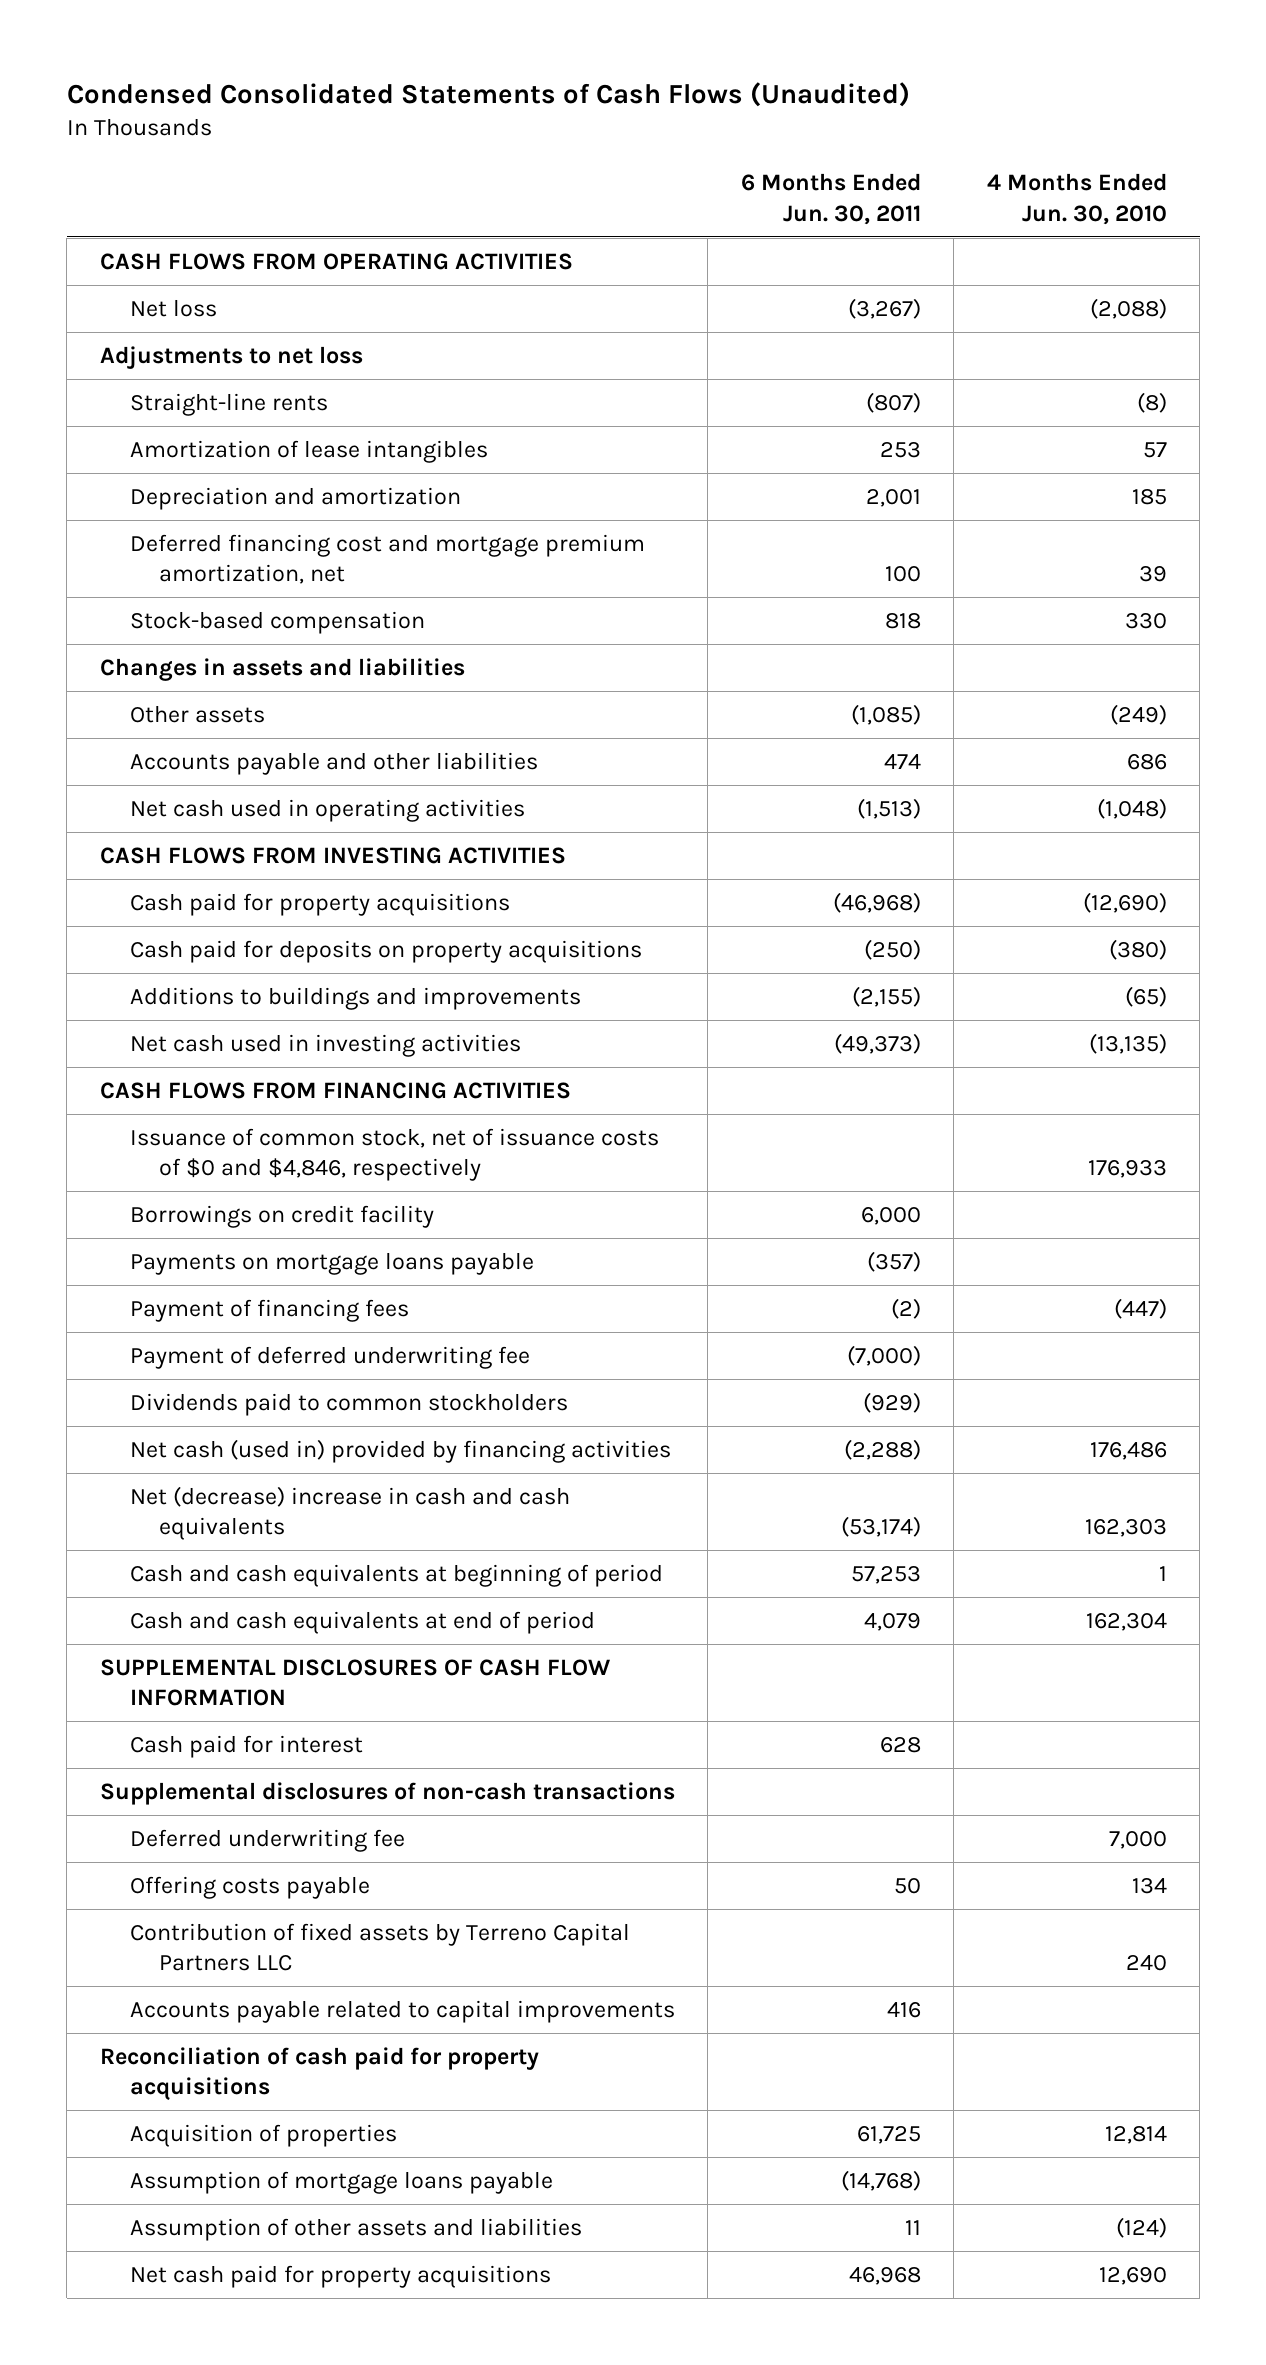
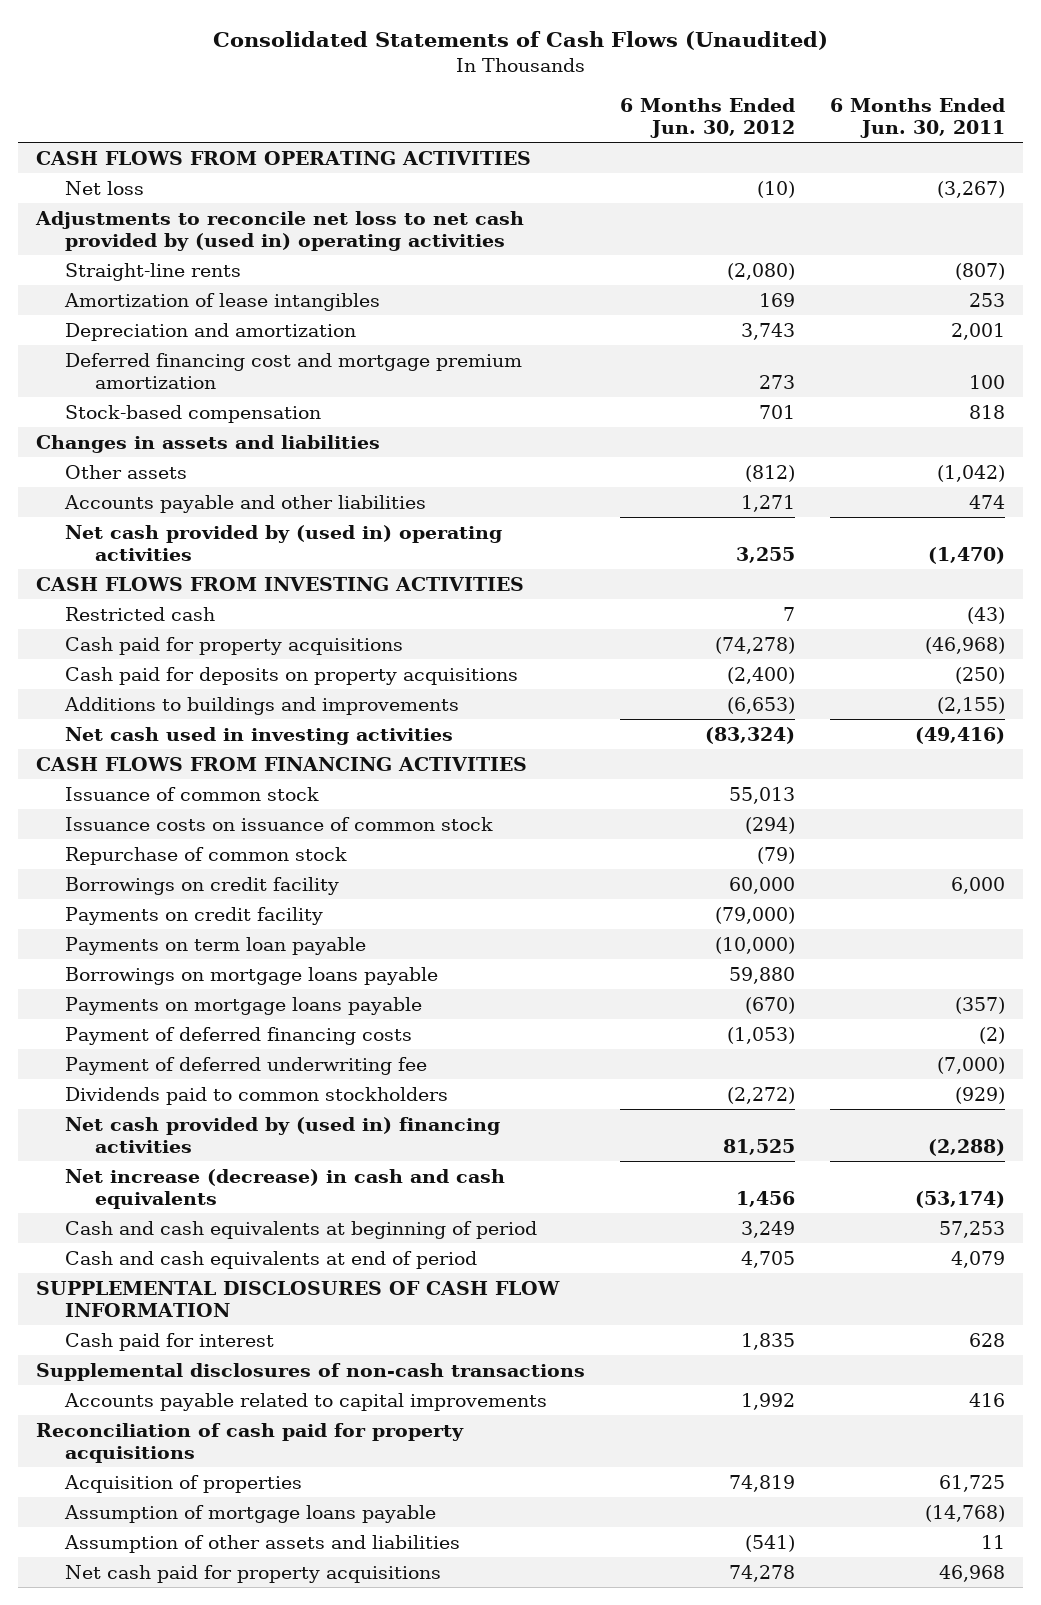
[66,82,910,108] Condensed Consolidated Statements of Cash Flows (Unaudited) -> [212,30,828,50] Consolidated Statements of Cash Flows (Unaudited)
[986,173,1167,225] 4 Months Ended Jun. 30, 2010 -> none
none -> [620,97,796,138] 6 Months Ended Jun. 30, 2012
[99,346,363,370] Adjustments to net loss -> [34,210,524,251] Adjustments to reconcile net loss to net cash provided by (used in) operating activities
[129,534,645,585] Deferred financing cost and mortgage premium amortization, net -> [65,352,523,389] Deferred financing cost and mortgage premium amortization
[850,704,921,726] (1,085) -> [937,464,1006,482] (1,042)
[129,799,525,823] Net cash used in operating activities -> [65,524,503,561] Net cash provided by (used in) operating activities
[856,798,921,820] (1,513) -> [928,546,1006,564] (1,470)
none -> [65,606,216,621] Restricted cash
[833,1033,921,1055] (49,373) -> [915,726,1006,744] (49,416)
[129,1128,659,1182] Issuance of common stock, net of issuance costs of $0 and $4,846, respectively -> [65,786,320,801] Issuance of common stock
none -> [65,816,494,831] Issuance costs on issuance of common stock
none -> [65,846,348,865] Repurchase of common stock
none -> [65,906,324,925] Payments on credit facility
none -> [65,936,367,955] Payments on term loan payable
none -> [65,966,439,985] Borrowings on mortgage loans payable
[129,1299,409,1323] Payment of financing fees -> [65,1026,413,1045] Payment of deferred financing costs
[129,1439,671,1464] Net cash (used in) provided by financing activities -> [65,1116,501,1153] Net cash provided by (used in) financing activities
[129,1486,570,1541] Net (decrease) increase in cash and cash equivalents -> [65,1168,506,1209] Net increase (decrease) in cash and cash equivalents
[129,1829,405,1853] Deferred underwriting fee -> none
[129,1876,370,1900] Offering costs payable -> none
[129,1923,630,1972] Contribution of fixed assets by Terreno Capital Partners LLC -> none

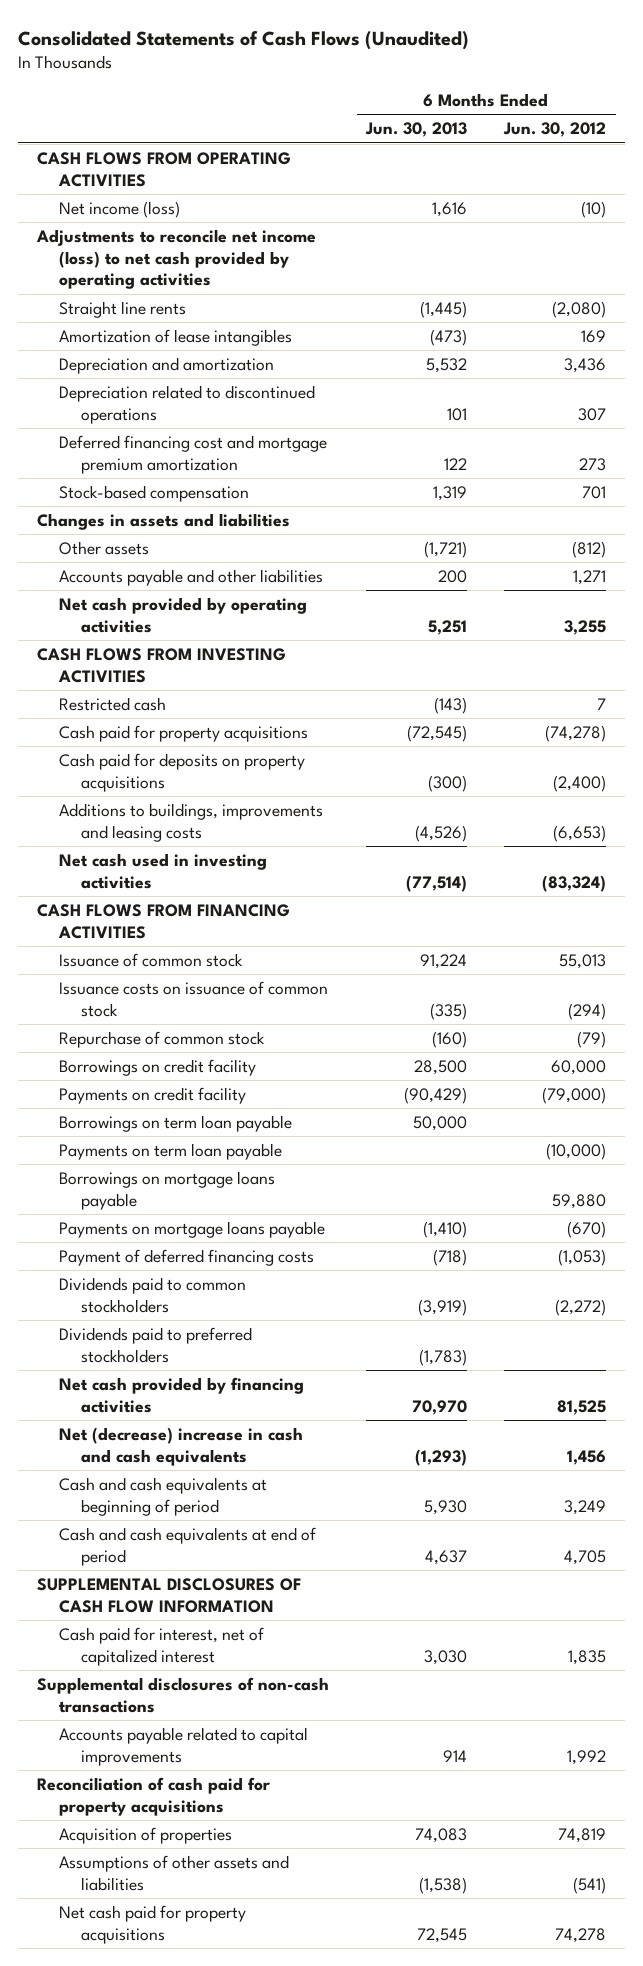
[830,97,1006,138] 6 Months Ended Jun. 30, 2011 -> none
none -> [365,122,468,138] Jun. 30, 2013
[65,180,145,195] Net loss -> [58,200,180,218] Net income (loss)
[34,210,524,251] Adjustments to reconcile net loss to net cash provided by (used in) operating activities -> [35,228,316,290] Adjustments to reconcile net income (loss) to net cash provided by operating activities
[65,262,242,281] Straight-line rents -> [58,300,186,318] Straight line rents
[741,322,796,340] 3,743 -> [564,357,607,373] 3,436
none -> [58,384,315,424] Depreciation related to discontinued operations
[65,524,503,561] Net cash provided by (used in) operating activities -> [58,596,307,633] Net cash provided by operating activities
[64,696,460,715] Additions to buildings and improvements -> [58,802,323,842] Additions to buildings, improvements and leasing costs
none -> [58,1114,292,1132] Borrowings on term loan payable
[65,1056,428,1075] Payment of deferred underwriting fee -> none
none -> [58,1326,252,1363] Dividends paid to preferred stockholders
[65,1116,501,1153] Net cash provided by (used in) financing activities -> [58,1376,304,1413] Net cash provided by financing activities
[65,1168,506,1209] Net increase (decrease) in cash and cash equivalents -> [58,1426,303,1466] Net (decrease) increase in cash and cash equivalents
[65,1332,275,1351] Cash paid for interest -> [58,1626,264,1666] Cash paid for interest, net of capitalized interest
[64,1504,437,1523] Assumption of mortgage loans payable -> none
[64,1534,461,1553] Assumption of other assets and liabilities -> [58,1854,289,1891] Assumptions of other assets and liabilities

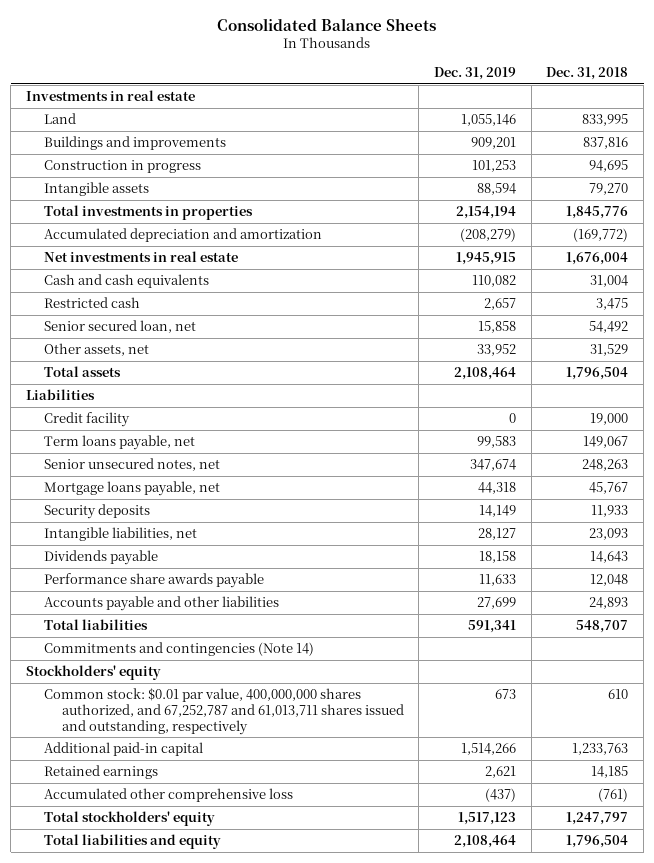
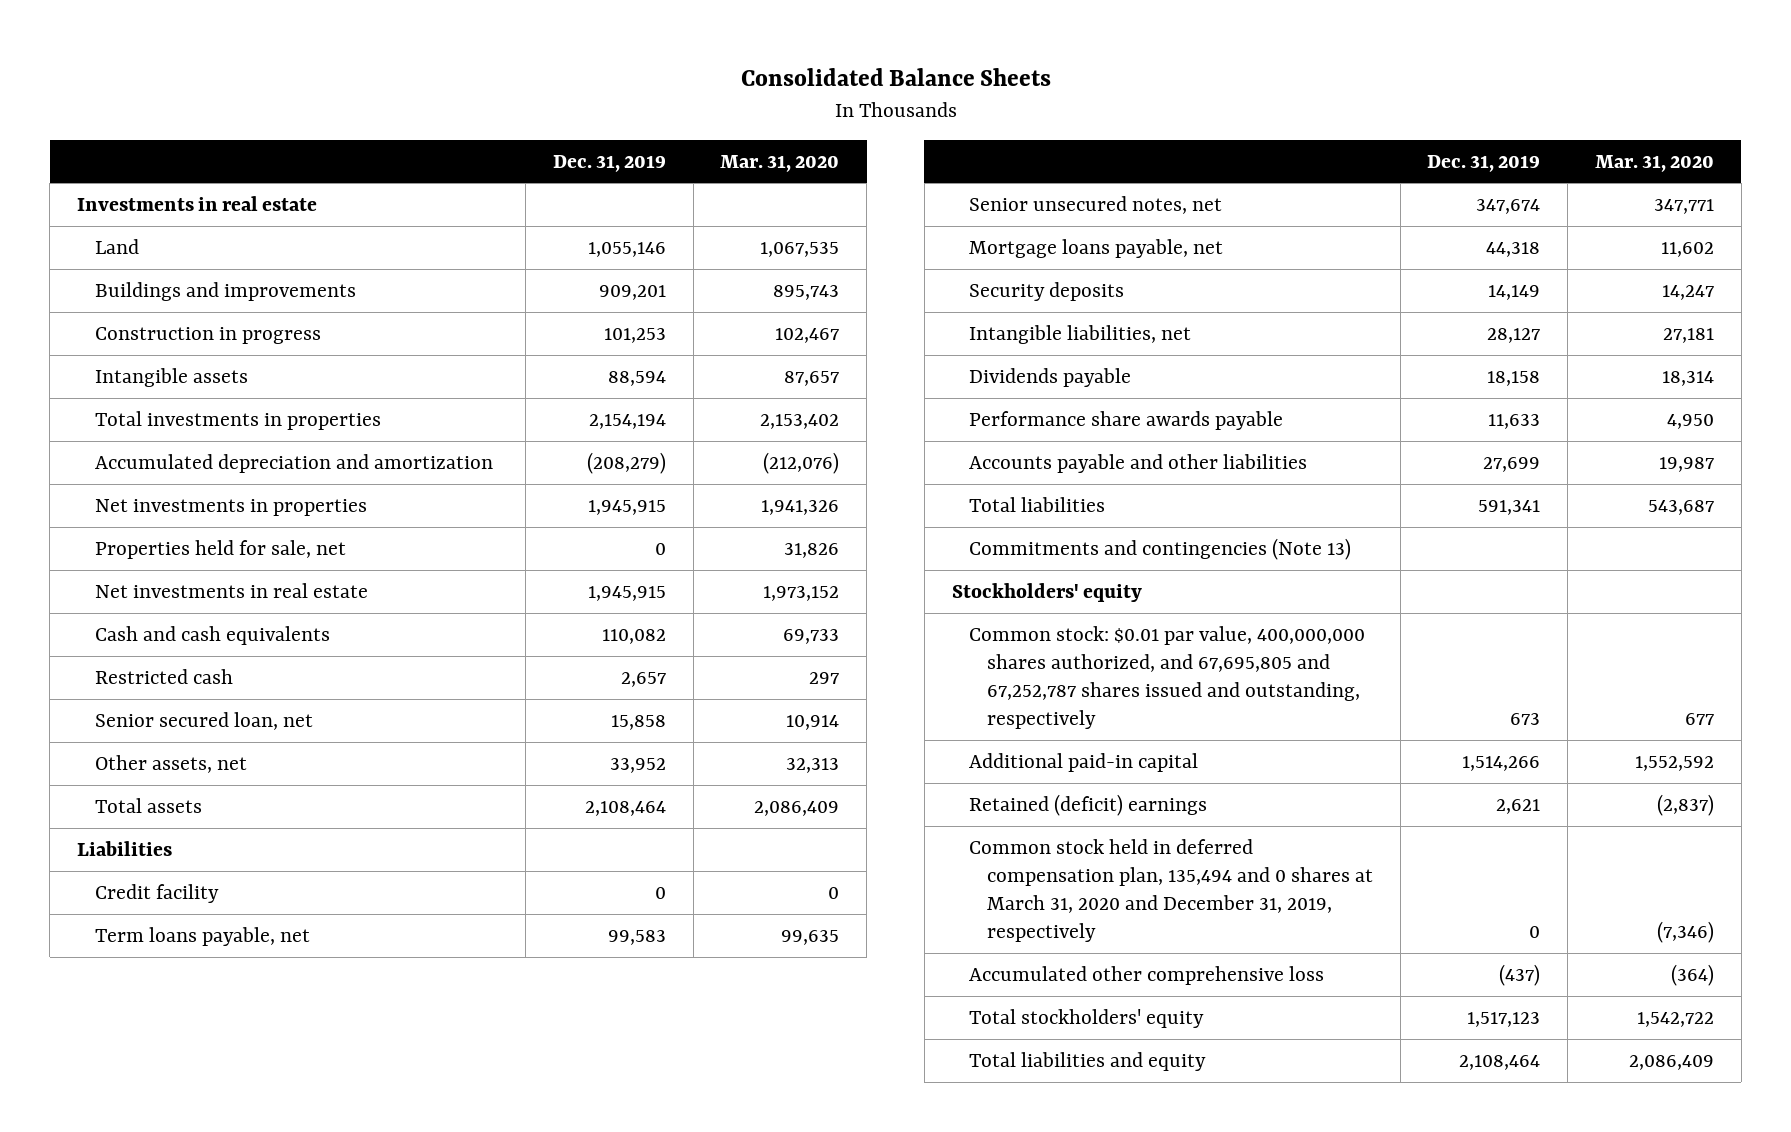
[546,67,629,81] Dec. 31, 2018 -> none
none -> [720,154,840,172] Mar. 31, 2020
none -> [94,498,367,516] Net investments in properties
none -> [94,539,346,559] Properties held for sale, net
[43,642,314,657] Commitments and contingencies (Note 14) -> [969,537,1352,560] Commitments and contingencies (Note 13)
[43,688,404,735] Common stock: $0.01 par value, 400,000,000 shares authorized, and 67,252,787 and 61,013,711 shares issued and outstanding, respectively -> [969,625,1366,730] Common stock: $0.01 par value, 400,000,000 shares authorized, and 67,695,805 and 67,252,787 shares issued and outstanding, respectively
[43,765,158,780] Retained earnings -> [969,793,1208,816] Retained (deficit) earnings
none -> [969,838,1373,943] Common stock held in deferred compensation plan, 135,494 and 0 shares at March 31, 2020 and December 31, 2019, respectively

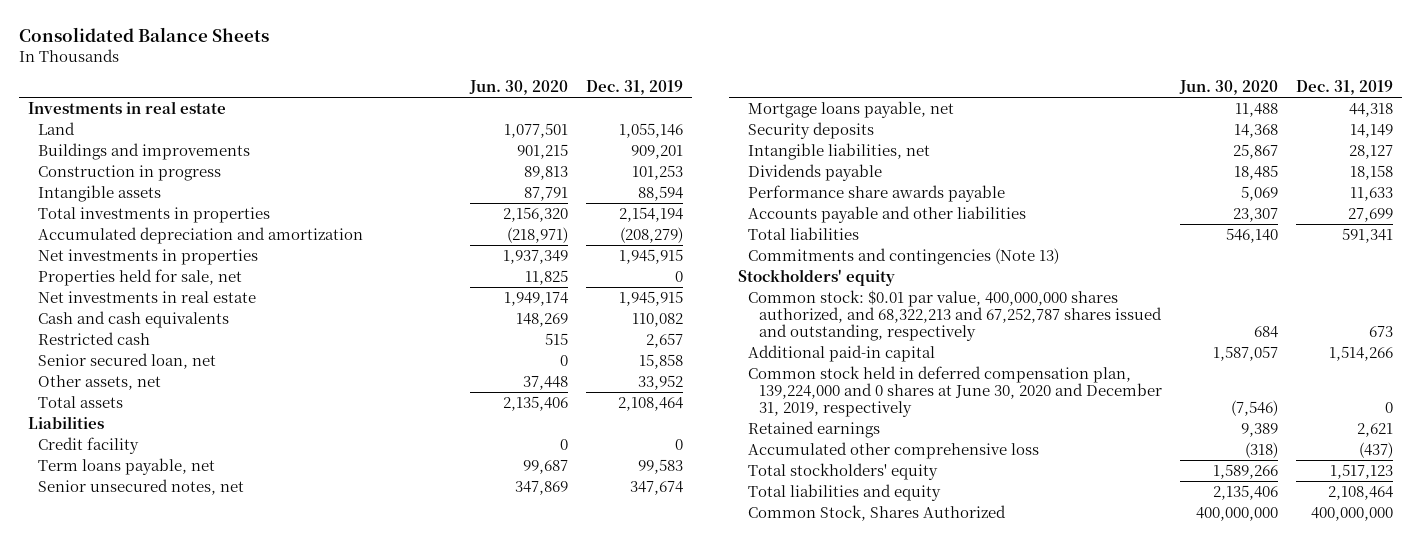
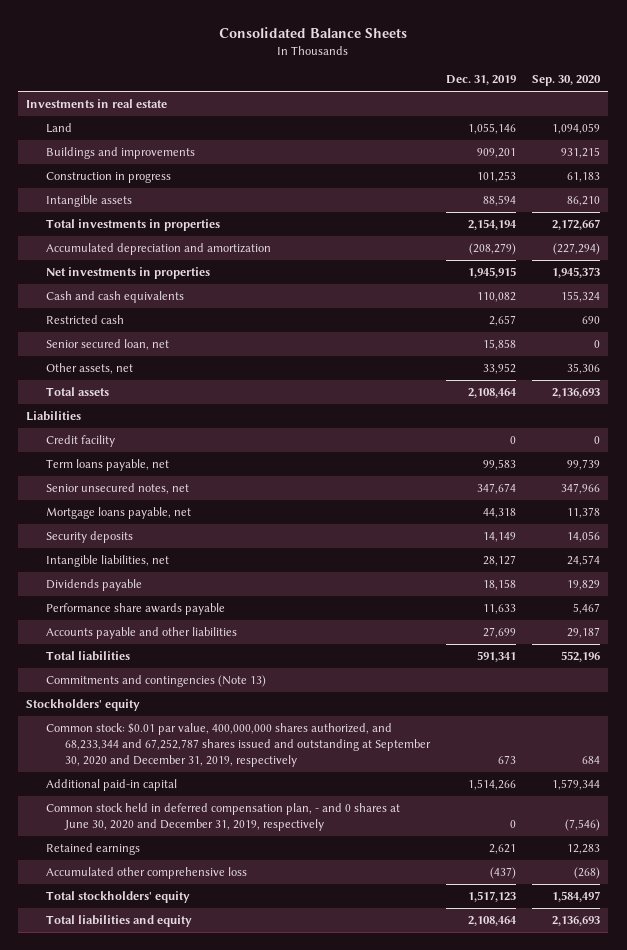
[468,80,568,96] Jun. 30, 2020 -> none
none -> [532,75,602,87] Sep. 30, 2020
[38,268,243,286] Properties held for sale, net -> none
[38,290,257,303] Net investments in real estate -> none
[748,289,1162,341] Common stock: $0.01 par value, 400,000,000 shares authorized, and 68,322,213 and 67,252,787 shares issued and outstanding, respectively -> [45,723,432,767] Common stock: $0.01 par value, 400,000,000 shares authorized, and 68,233,344 and 67,252,787 shares issued and outstanding at September 30, 2020 and December 31, 2019, respectively
[748,365,1162,417] Common stock held in deferred compensation plan, 139,224,000 and 0 shares at June 30, 2020 and December 31, 2019, respectively -> [45,803,400,831] Common stock held in deferred compensation plan, - and 0 shares at June 30, 2020 and December 31, 2019, respectively
[748,504,1007,521] Common Stock, Shares Authorized -> none

